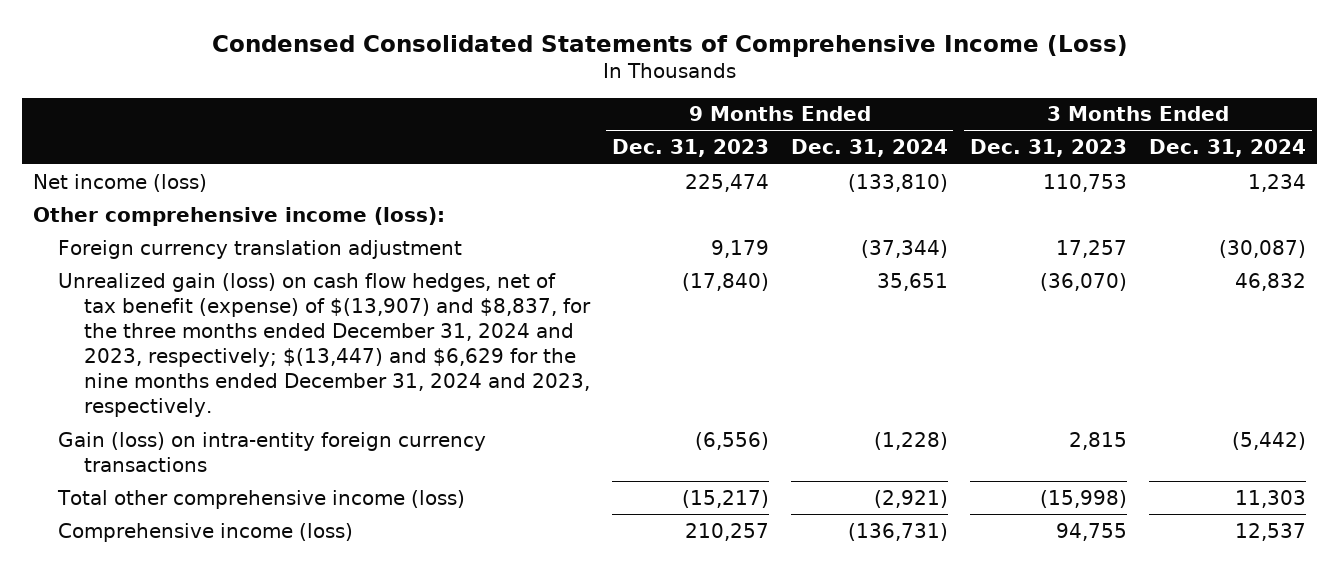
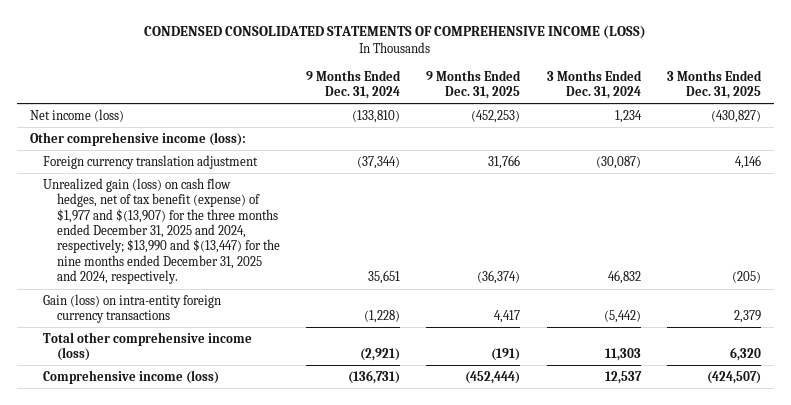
[211,35,1128,58] Condensed Consolidated Statements of Comprehensive Income (Loss) -> [144,25,647,40] CONDENSED CONSOLIDATED STATEMENTS OF COMPREHENSIVE INCOME (LOSS)
[611,139,769,158] Dec. 31, 2023 -> none
[970,139,1128,158] Dec. 31, 2023 -> none
none -> [426,69,522,100] 9 Months Ended Dec. 31, 2025
none -> [666,69,762,100] 3 Months Ended Dec. 31, 2025
[58,272,591,418] Unrealized gain (loss) on cash flow hedges, net of tax benefit (expense) of $(13,907) and $8,837, for the three months ended December 31, 2024 and 2023, respectively; $(13,447) and $6,629 for the nine months ended December 31, 2024 and 2023, respectively. -> [43,177,281,285] Unrealized gain (loss) on cash flow hedges, net of tax benefit (expense) of $1,977 and $(13,907) for the three months ended December 31, 2025 and 2024, respectively; $13,990 and $(13,447) for the nine months ended December 31, 2025 and 2024, respectively.

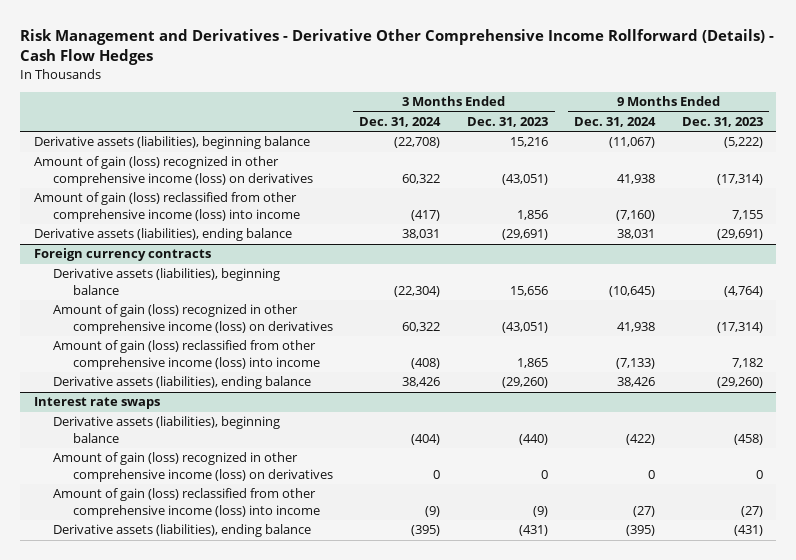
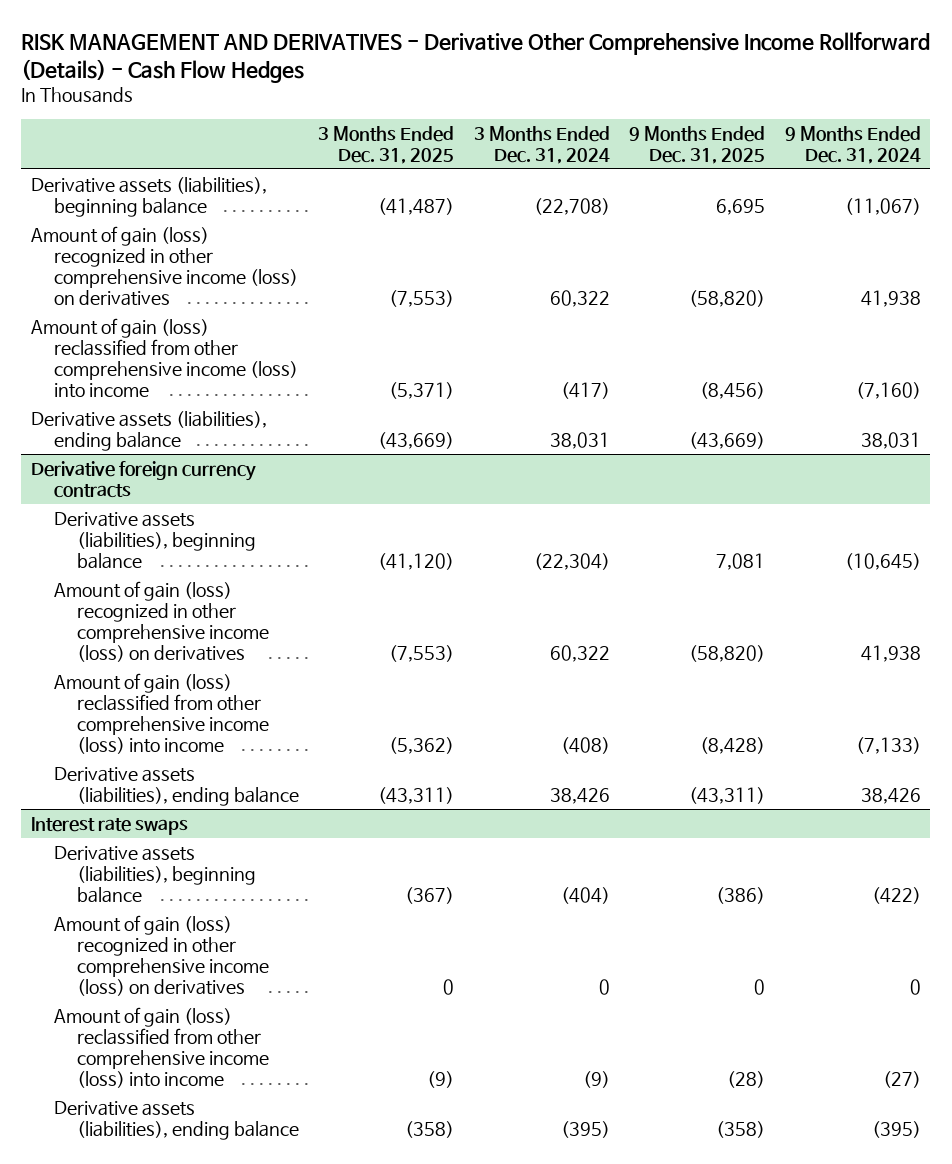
[20,28,775,66] Risk Management and Derivatives - Derivative Other Comprehensive Income Rollforward (Details) - Cash Flow Hedges -> [21,31,931,83] RISK MANAGEMENT AND DERIVATIVES - Derivative Other Comprehensive Income Rollforward (Details) - Cash Flow Hedges
[466,117,548,128] Dec. 31, 2023 -> none
[681,117,763,128] Dec. 31, 2023 -> none
none -> [318,125,455,164] 3 Months Ended Dec. 31, 2025
none -> [629,125,766,164] 9 Months Ended Dec. 31, 2025
[33,248,211,262] Foreign currency contracts -> [30,460,256,499] Derivative foreign currency contracts

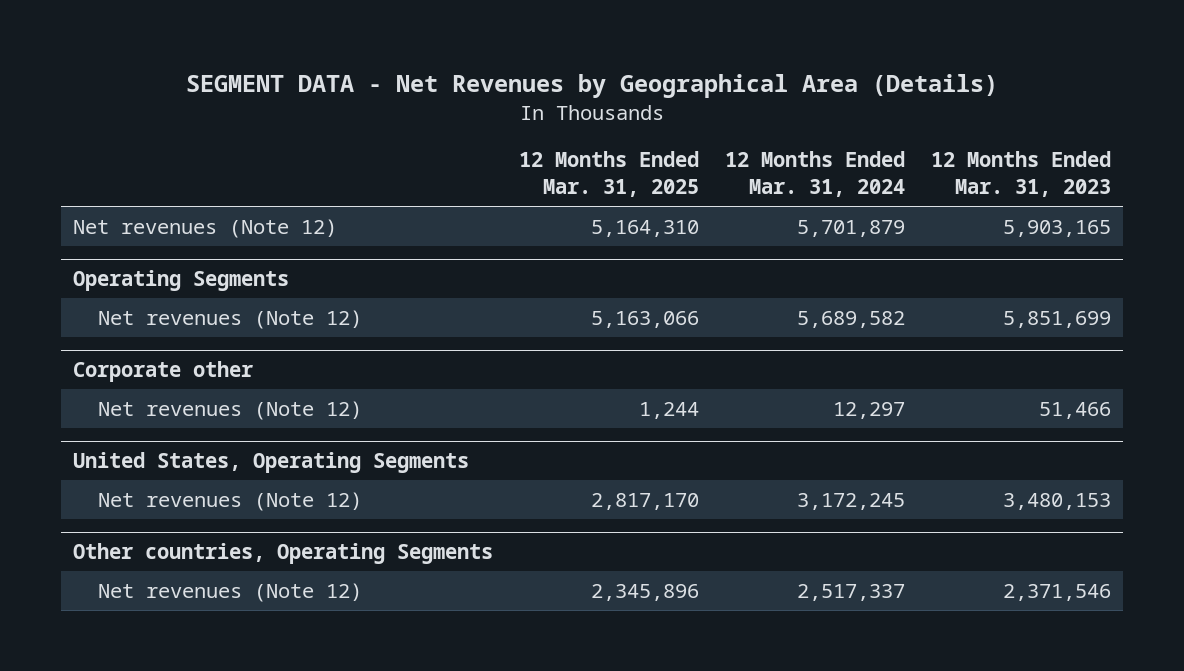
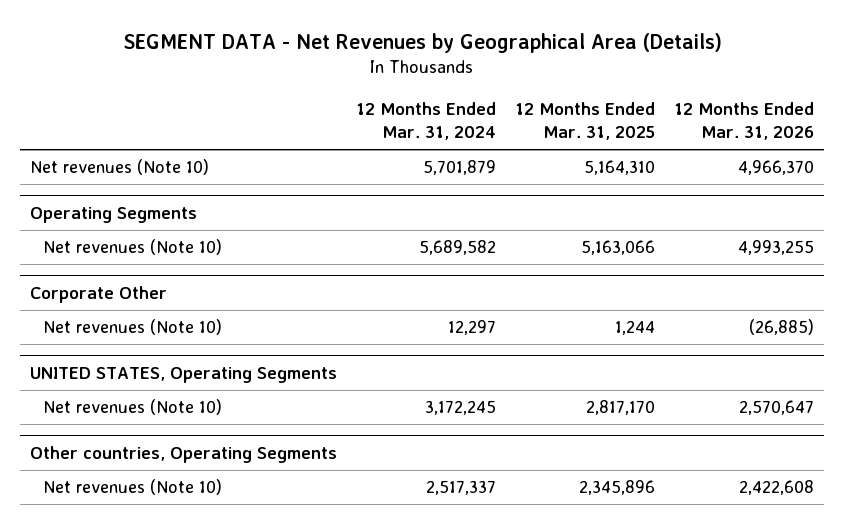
[930,151,1111,198] 12 Months Ended Mar. 31, 2023 -> none
none -> [674,101,815,141] 12 Months Ended Mar. 31, 2026
[73,218,338,238] Net revenues (Note 12) -> [30,159,210,176] Net revenues (Note 10)
[98,309,363,329] Net revenues (Note 12) -> [43,239,223,256] Net revenues (Note 10)
[73,361,254,383] Corporate other -> [30,285,168,303] Corporate Other
[98,400,363,420] Net revenues (Note 12) -> [43,319,223,336] Net revenues (Note 10)
[73,452,470,474] United States, Operating Segments -> [30,366,338,383] UNITED STATES, Operating Segments
[98,491,363,511] Net revenues (Note 12) -> [43,399,223,416] Net revenues (Note 10)
[98,582,363,602] Net revenues (Note 12) -> [43,479,223,496] Net revenues (Note 10)

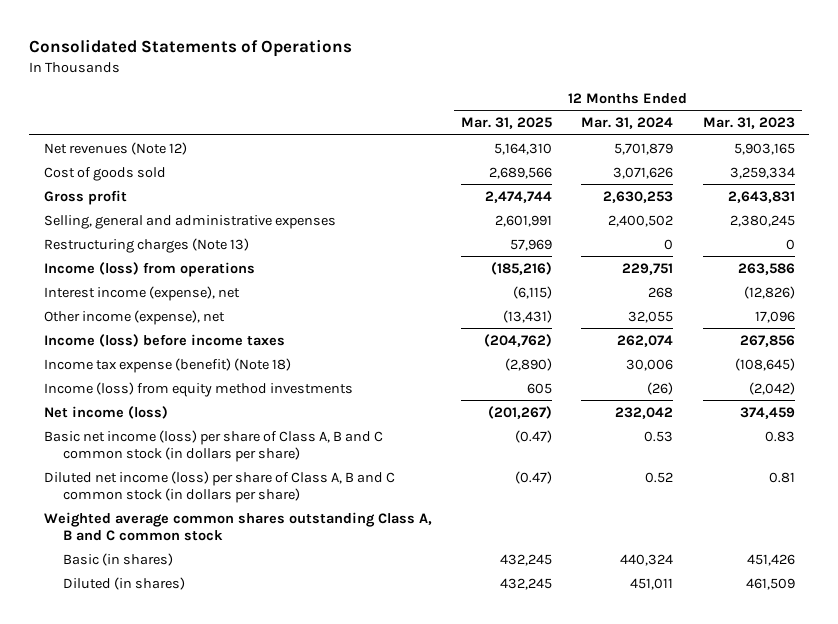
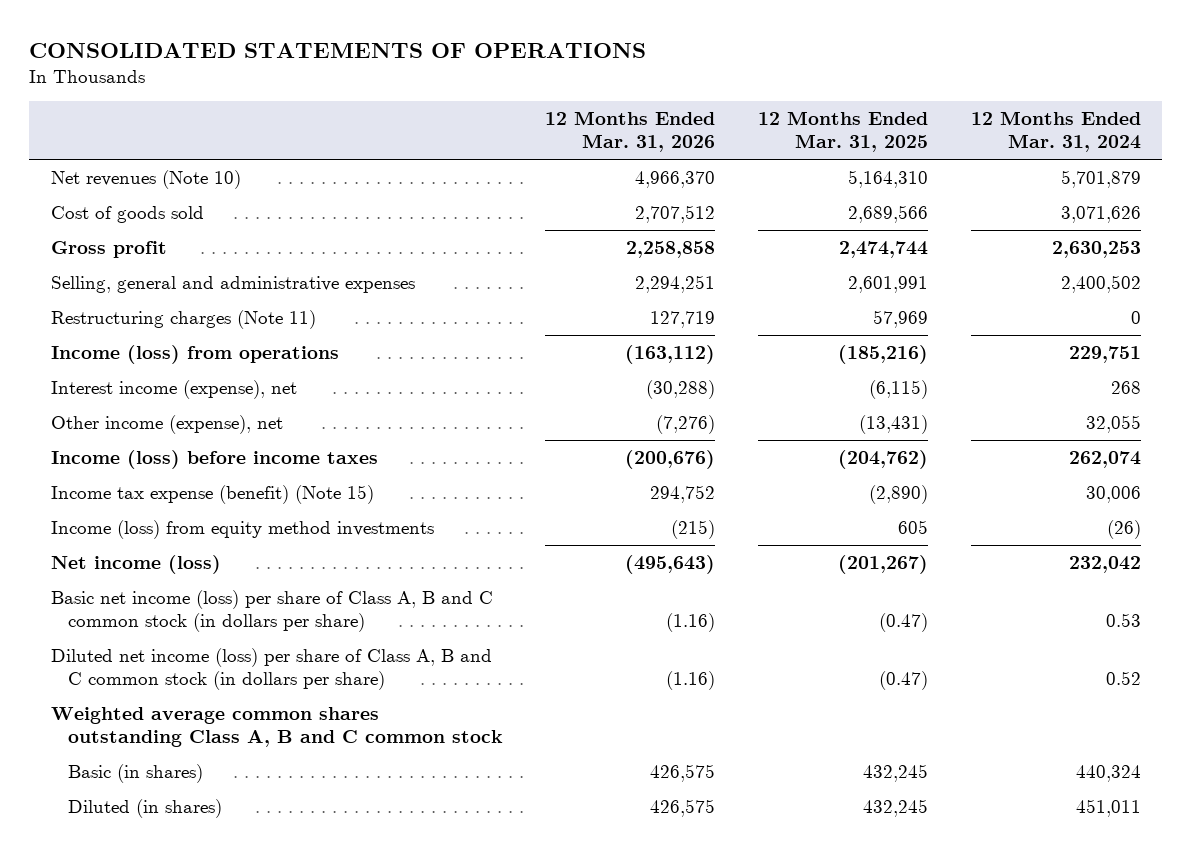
[29,38,353,57] Consolidated Statements of Operations -> [29,42,647,58] CONSOLIDATED STATEMENTS OF OPERATIONS
[702,117,795,130] Mar. 31, 2023 -> none
none -> [545,111,716,153] 12 Months Ended Mar. 31, 2026
[43,141,187,155] Net revenues (Note 12) -> [50,169,241,189] Net revenues (Note 10)
[43,237,249,253] Restructuring charges (Note 13) -> [50,309,316,329] Restructuring charges (Note 11)
[43,357,291,373] Income tax expense (benefit) (Note 18) -> [50,484,374,504] Income tax expense (benefit) (Note 15)

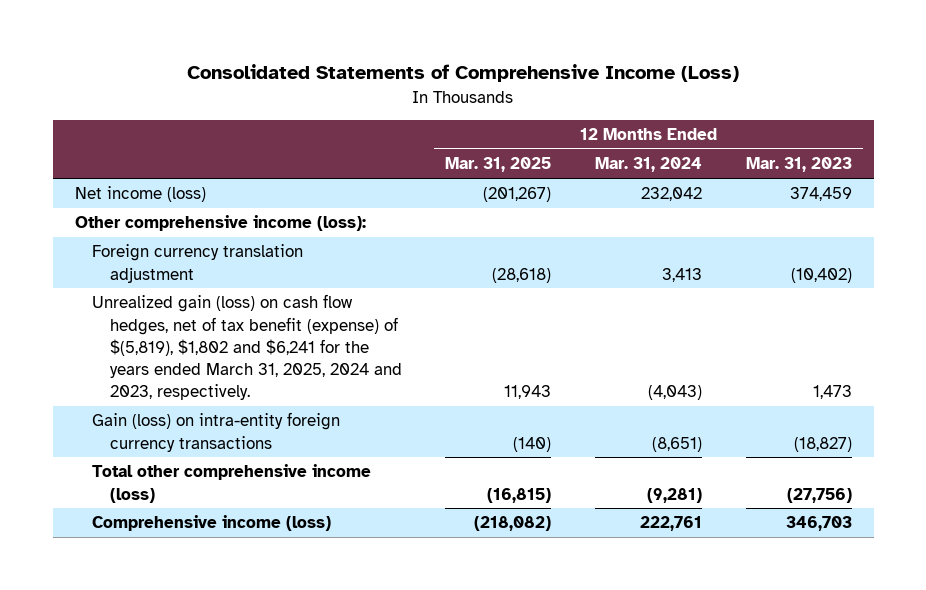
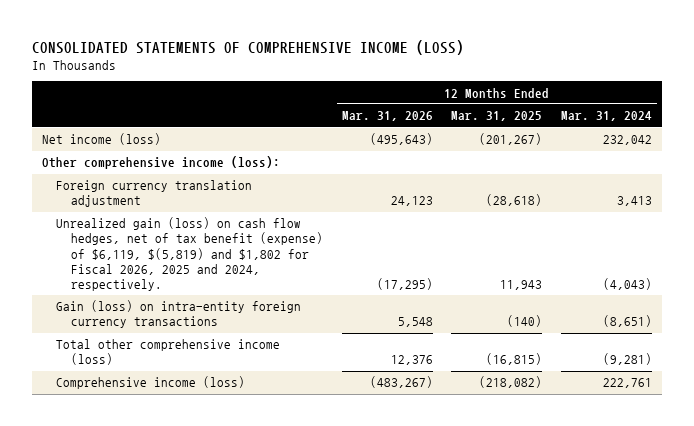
[187,64,740,83] Consolidated Statements of Comprehensive Income (Loss) -> [32,39,465,55] CONSOLIDATED STATEMENTS OF COMPREHENSIVE INCOME (LOSS)
[745,157,852,173] Mar. 31, 2023 -> none
none -> [341,111,433,122] Mar. 31, 2026
[92,294,402,401] Unrealized gain (loss) on cash flow hedges, net of tax benefit (expense) of $(5,819), $1,802 and $6,241 for the years ended March 31, 2025, 2024 and 2023, respectively. -> [56,217,323,291] Unrealized gain (loss) on cash flow hedges, net of tax benefit (expense) of $6,119, $(5,819) and $1,802 for Fiscal 2026, 2025 and 2024, respectively.

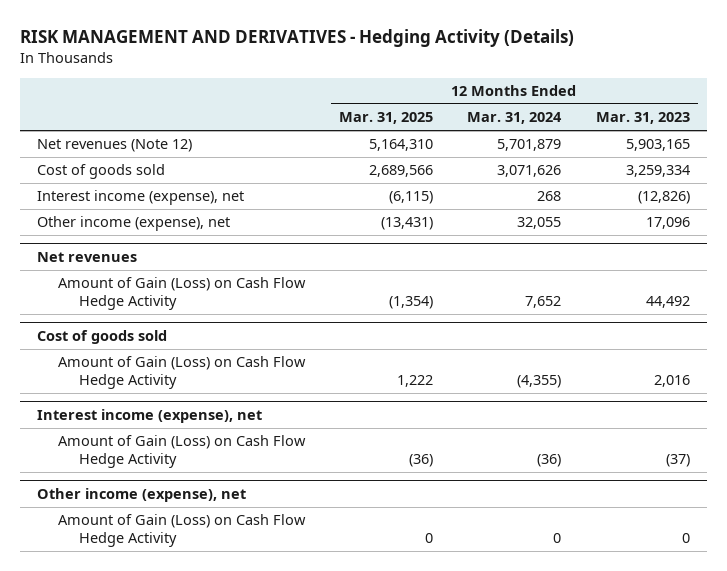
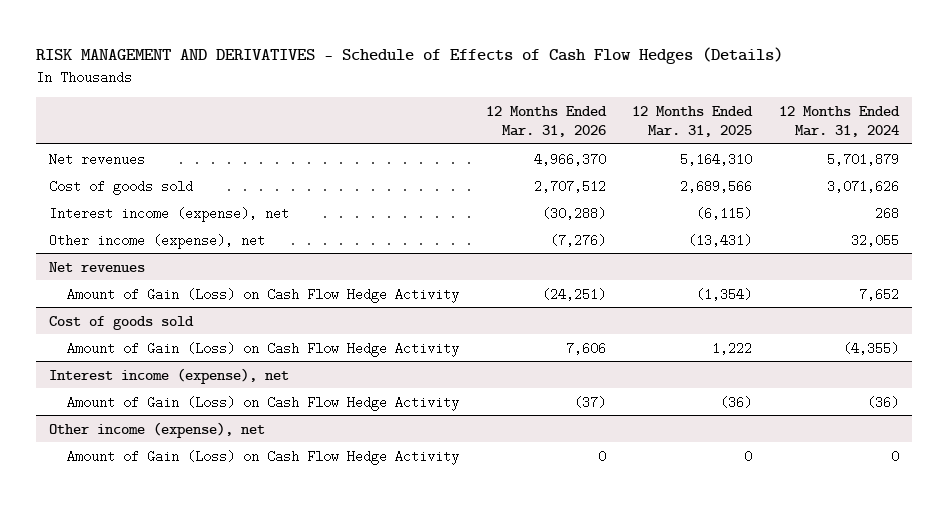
[20,29,575,48] RISK MANAGEMENT AND DERIVATIVES - Hedging Activity (Details) -> [35,47,783,65] RISK MANAGEMENT AND DERIVATIVES - Schedule of Effects of Cash Flow Hedges (Details)
[595,112,690,125] Mar. 31, 2023 -> none
none -> [485,105,607,137] 12 Months Ended Mar. 31, 2026
[37,139,193,153] Net revenues (Note 12) -> [49,152,146,166] Net revenues

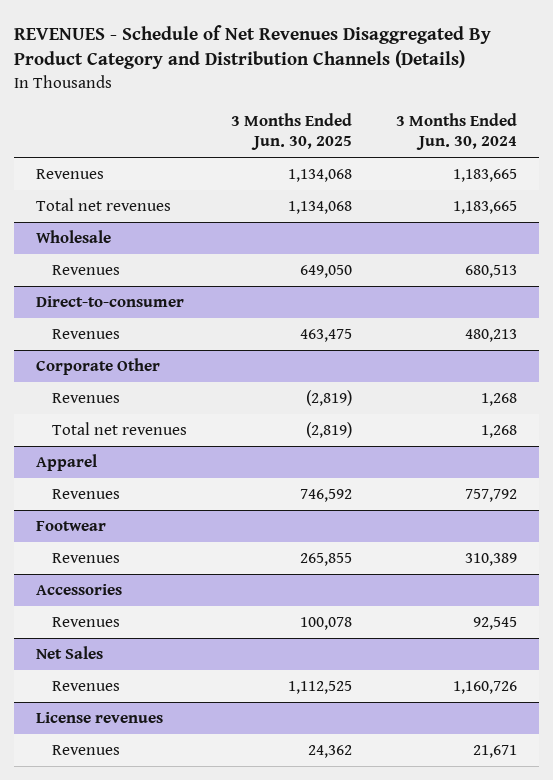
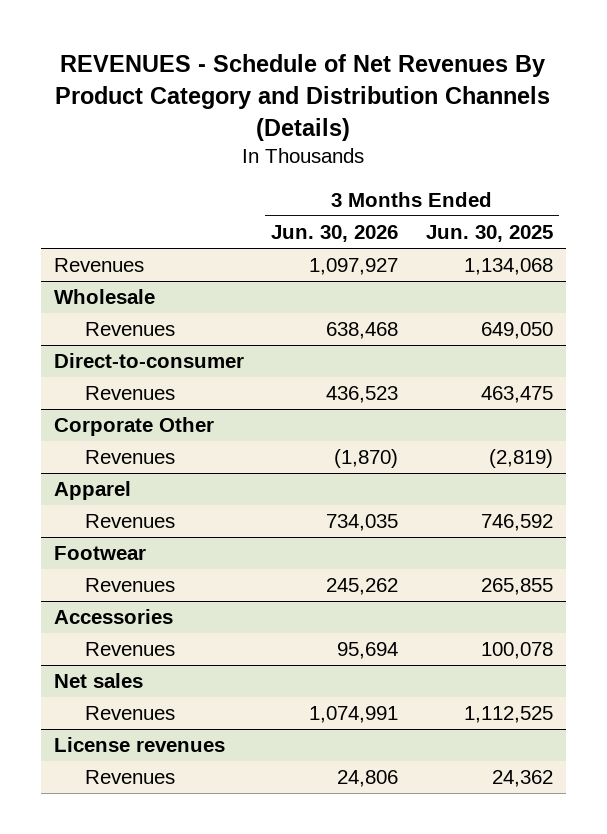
[13,24,491,70] REVENUES - Schedule of Net Revenues Disaggregated By Product Category and Distribution Channels (Details) -> [55,54,551,141] REVENUES - Schedule of Net Revenues By Product Category and Distribution Channels (Details)
[396,112,518,151] 3 Months Ended Jun. 30, 2024 -> none
none -> [271,224,399,242] Jun. 30, 2026
[35,198,171,212] Total net revenues -> none
[52,422,188,436] Total net revenues -> none
[35,646,103,660] Net Sales -> [54,673,144,689] Net sales

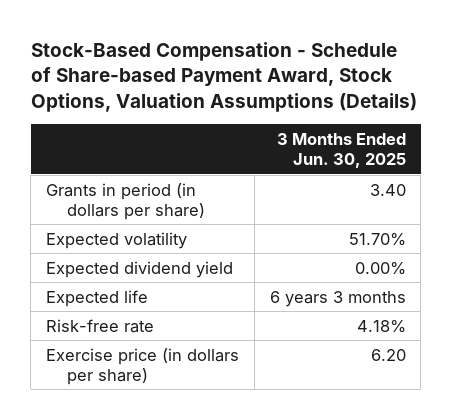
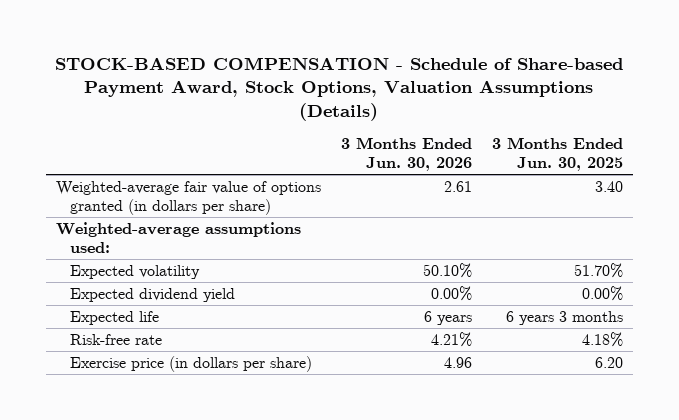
[30,41,417,112] Stock-Based Compensation - Schedule of Share-based Payment Award, Stock Options, Valuation Assumptions (Details) -> [55,56,624,122] STOCK-BASED COMPENSATION - Schedule of Share-based Payment Award, Stock Options, Valuation Assumptions (Details)
none -> [340,137,472,172] 3 Months Ended Jun. 30, 2026
[46,182,206,220] Grants in period (in dollars per share) -> [55,180,321,215] Weighted-average fair value of options granted (in dollars per share)
none -> [55,221,301,253] Weighted-average assumptions used:

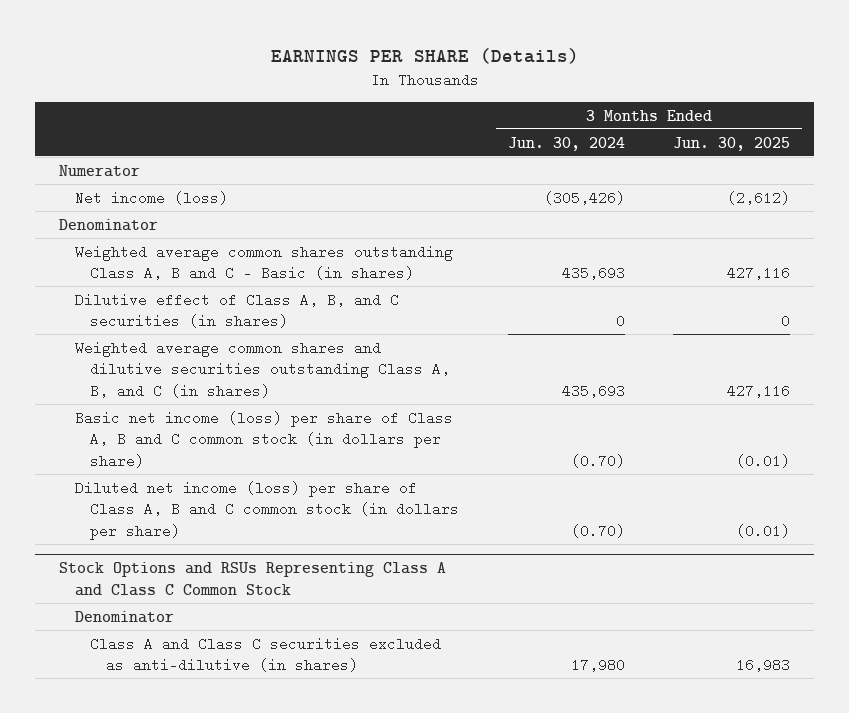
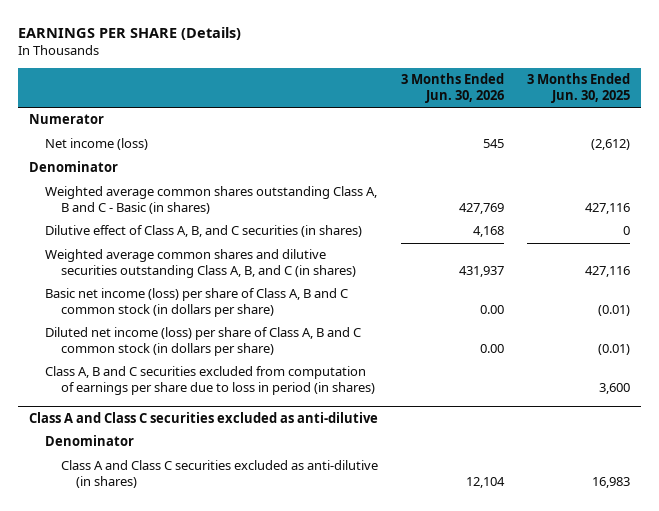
[507,136,625,151] Jun. 30, 2024 -> none
none -> [401,73,505,103] 3 Months Ended Jun. 30, 2026
none -> [44,366,375,396] Class A, B and C securities excluded from computation of earnings per share due to loss in period (in shares)
[59,562,447,597] Stock Options and RSUs Representing Class A and Class C Common Stock -> [29,412,379,424] Class A and Class C securities excluded as anti-dilutive

